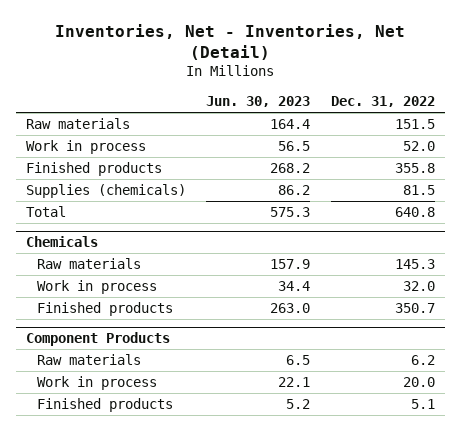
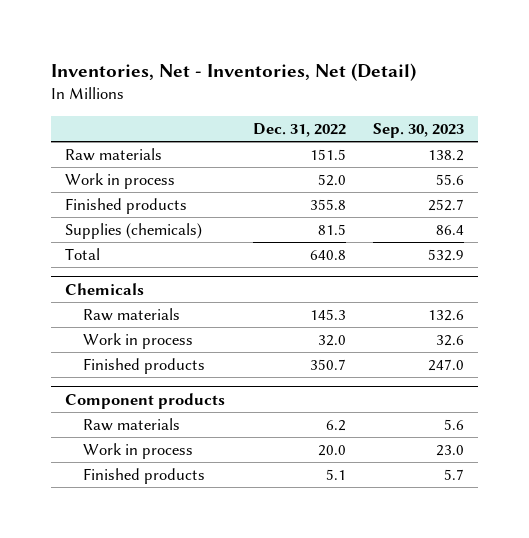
[206,96,311,108] Jun. 30, 2023 -> none
none -> [373,122,465,138] Sep. 30, 2023
[25,332,170,347] Component Products -> [64,392,225,409] Component products

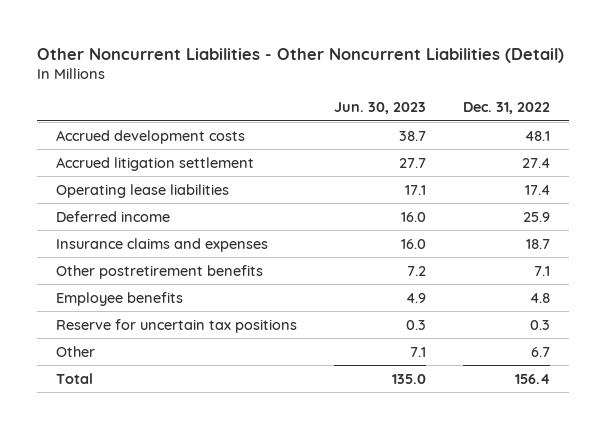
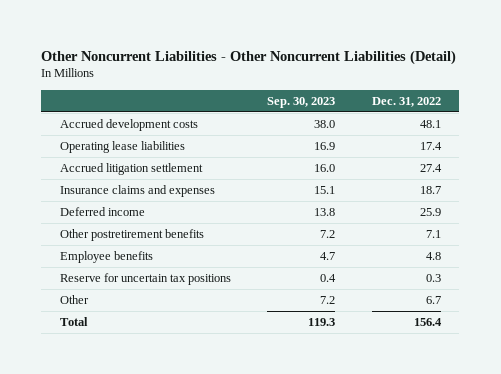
[334,102,427,115] Jun. 30, 2023 -> none
none -> [267,96,336,108] Sep. 30, 2023
[55,156,254,171] Accrued litigation settlement -> [59,163,203,176] Accrued litigation settlement
[55,210,170,222] Deferred income -> [59,207,145,217] Deferred income

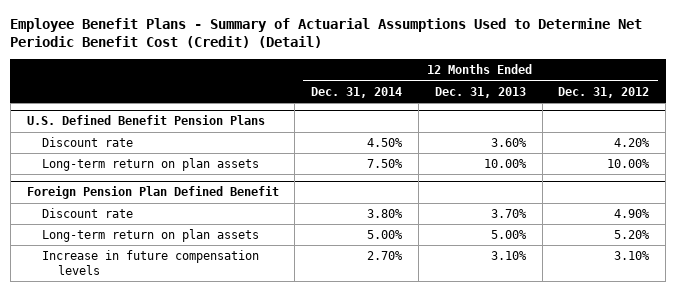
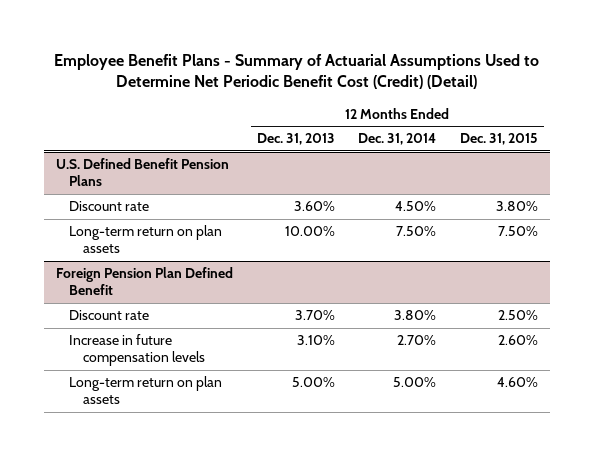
[558,86,650,98] Dec. 31, 2012 -> none
none -> [459,133,538,146] Dec. 31, 2015
[42,229,260,243] Long-term return on plan assets -> [69,376,223,405] Long-term return on plan assets

